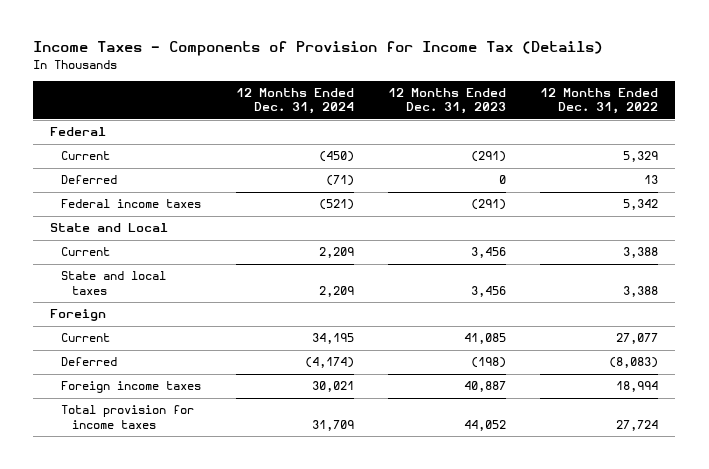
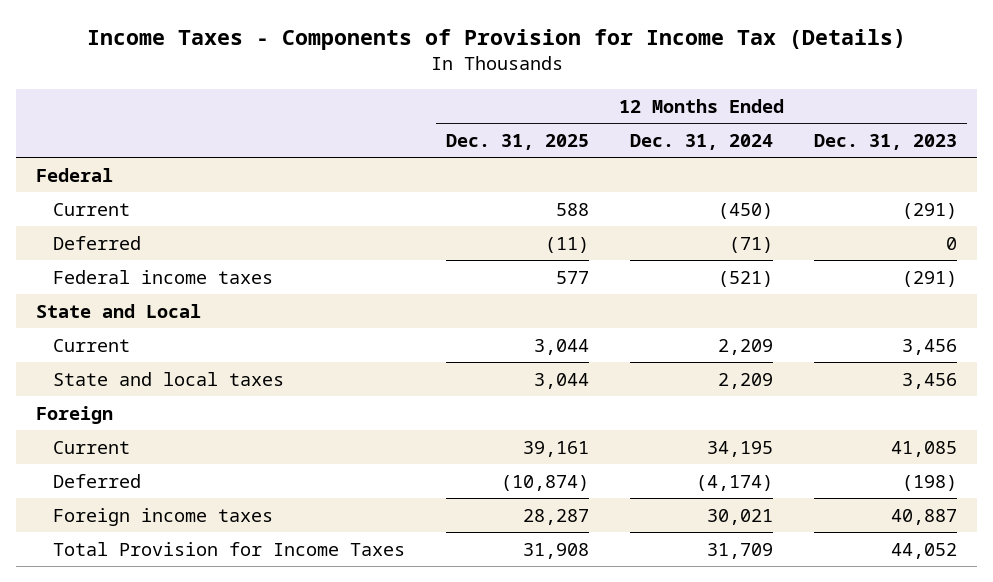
[540,88,659,115] 12 Months Ended Dec. 31, 2022 -> none
none -> [446,134,590,151] Dec. 31, 2025
[61,405,195,429] Total provision for income taxes -> [53,541,406,556] Total Provision for Income Taxes

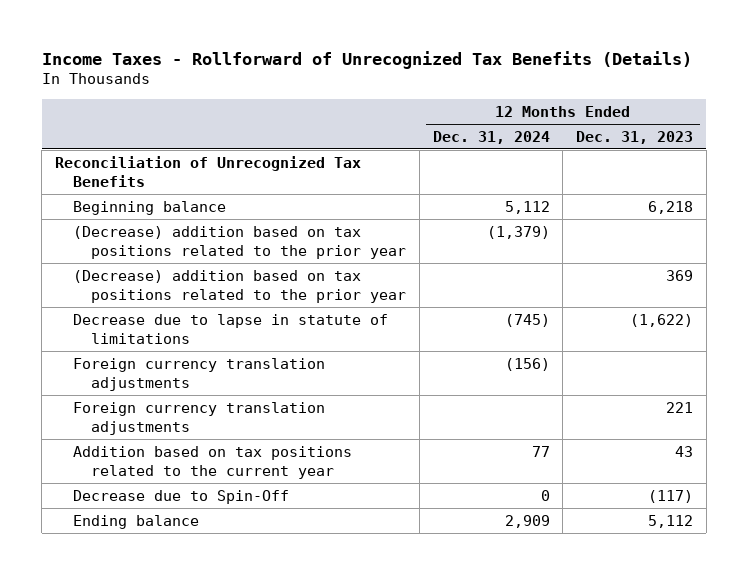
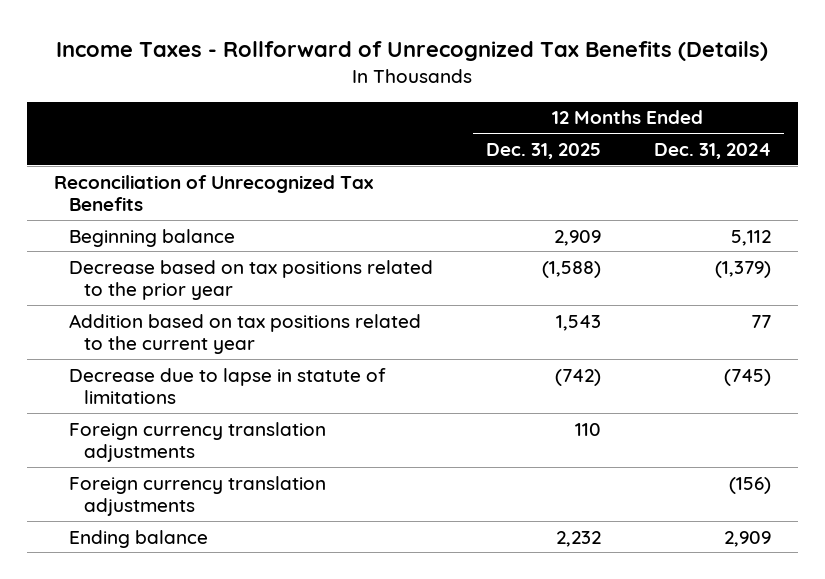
[576,130,694,144] Dec. 31, 2023 -> none
none -> [485,142,601,159] Dec. 31, 2025
[73,269,407,303] (Decrease) addition based on tax positions related to the prior year -> none
[73,225,407,259] (Decrease) addition based on tax positions related to the prior year -> [68,259,433,301] Decrease based on tax positions related to the prior year
[73,445,353,479] Addition based on tax positions related to the current year -> [68,313,421,355] Addition based on tax positions related to the current year
[73,489,290,504] Decrease due to Spin-Off -> none
[73,357,326,391] Foreign currency translation adjustments -> [68,475,326,517] Foreign currency translation adjustments

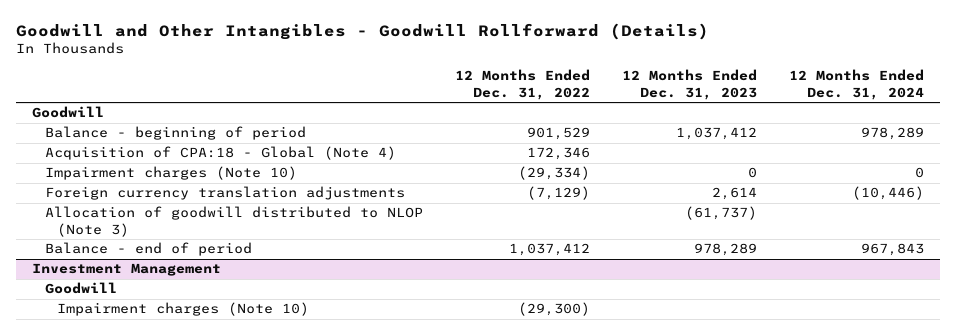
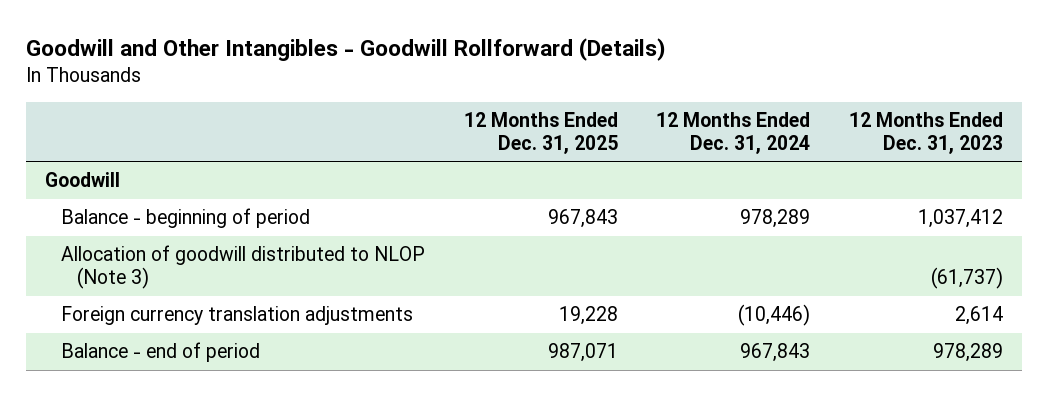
[454,69,590,100] 12 Months Ended Dec. 31, 2022 -> none
none -> [463,112,618,154] 12 Months Ended Dec. 31, 2025
[44,146,396,161] Acquisition of CPA:18 - Global (Note 4) -> none
[44,166,297,181] Impairment charges (Note 10) -> none
[44,186,405,201] Foreign currency translation adjustments -> [61,306,414,326] Foreign currency translation adjustments
[32,263,222,277] Investment Management -> none
[44,282,117,295] Goodwill -> none
[57,302,310,317] Impairment charges (Note 10) -> none

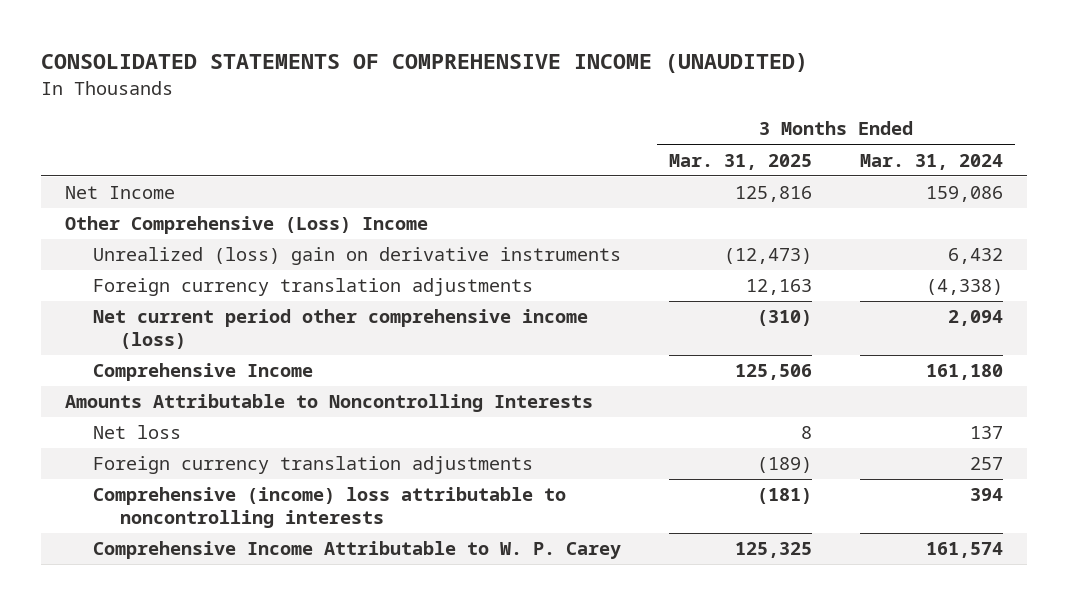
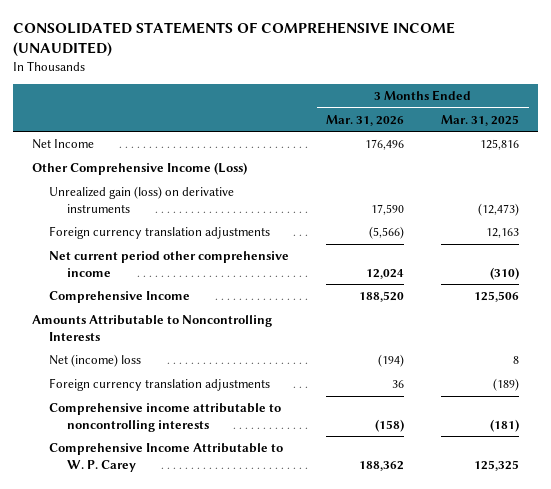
[859,153,1003,170] Mar. 31, 2024 -> none
none -> [326,114,405,126] Mar. 31, 2026
[64,216,428,235] Other Comprehensive (Loss) Income -> [31,162,247,176] Other Comprehensive Income (Loss)
[92,247,621,266] Unrealized (loss) gain on derivative instruments -> [49,186,235,213] Unrealized gain (loss) on derivative instruments
[92,309,588,349] Net current period other comprehensive income (loss) -> [49,251,290,277] Net current period other comprehensive income
[92,425,181,440] Net loss -> [49,354,142,368] Net (income) loss
[92,487,566,528] Comprehensive (income) loss attributable to noncontrolling interests -> [49,403,282,432] Comprehensive income attributable to noncontrolling interests

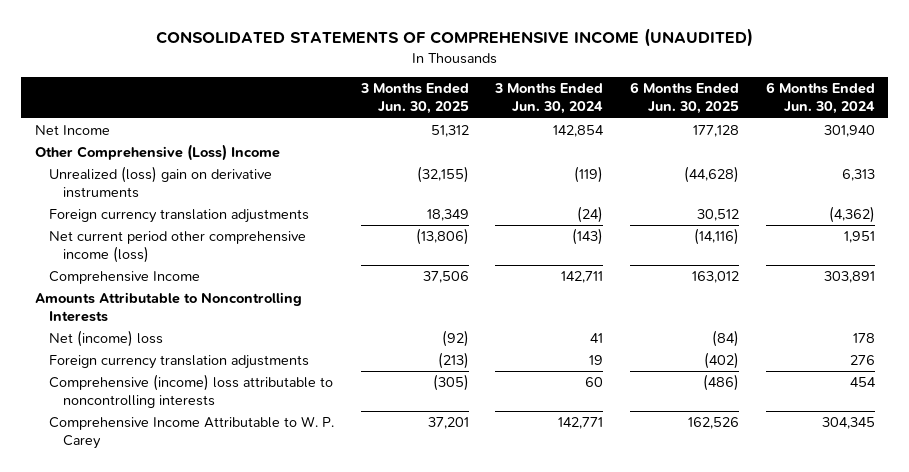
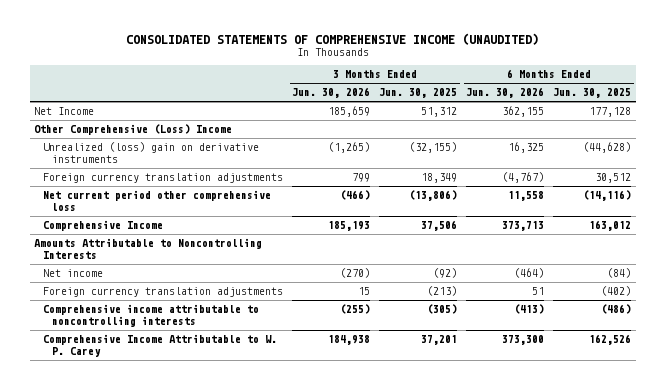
[494,83,604,115] 3 Months Ended Jun. 30, 2024 -> none
[765,82,875,115] 6 Months Ended Jun. 30, 2024 -> none
none -> [292,87,371,99] Jun. 30, 2026
none -> [466,87,545,99] Jun. 30, 2026
[48,230,306,264] Net current period other comprehensive income (loss) -> [43,190,272,211] Net current period other comprehensive loss
[48,329,163,347] Net (income) loss -> [43,269,104,278] Net income
[48,373,333,409] Comprehensive (income) loss attributable to noncontrolling interests -> [43,304,260,327] Comprehensive income attributable to noncontrolling interests

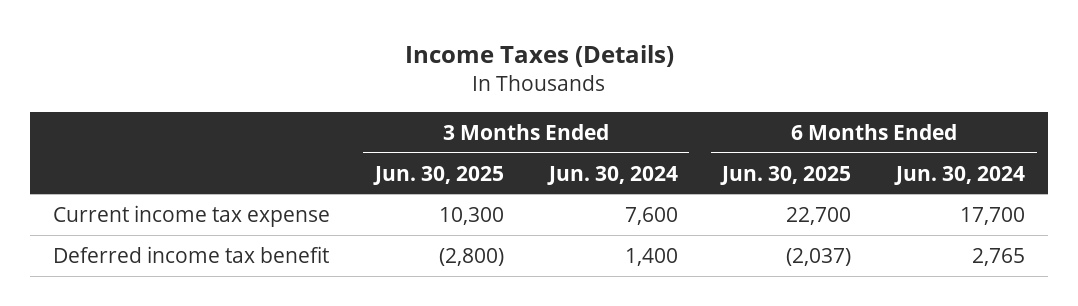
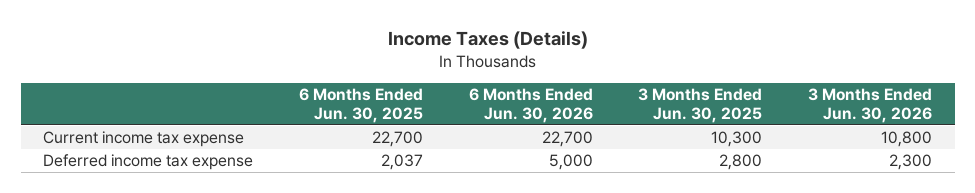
[546,165,678,185] Jun. 30, 2024 -> none
[894,165,1026,185] Jun. 30, 2024 -> none
none -> [468,88,593,123] 6 Months Ended Jun. 30, 2026
none -> [807,88,932,123] 3 Months Ended Jun. 30, 2026
[52,245,329,263] Deferred income tax benefit -> [43,154,254,171] Deferred income tax expense
[438,247,504,266] (2,800) -> [719,154,763,171] 2,800
[786,247,852,266] (2,037) -> [380,154,423,171] 2,037

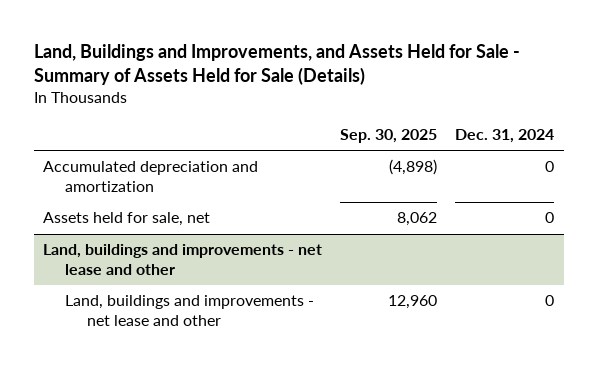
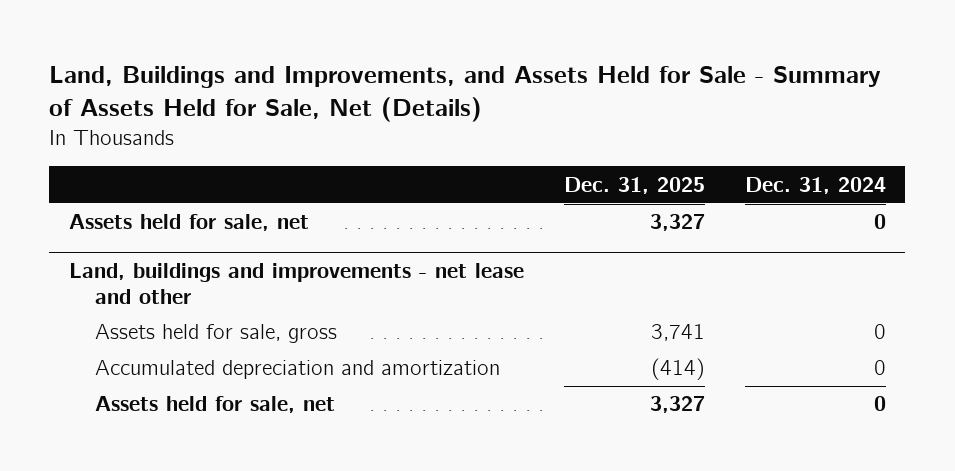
[33,43,520,85] Land, Buildings and Improvements, and Assets Held for Sale - Summary of Assets Held for Sale (Details) -> [49,65,882,122] Land, Buildings and Improvements, and Assets Held for Sale - Summary of Assets Held for Sale, Net (Details)
[340,128,438,143] Sep. 30, 2025 -> none
none -> [563,176,705,194] Dec. 31, 2025
[42,161,258,192] Accumulated depreciation and amortization -> none
[64,295,314,326] Land, buildings and improvements - net lease and other -> [94,324,337,344] Assets held for sale, gross
none -> [94,360,500,380] Accumulated depreciation and amortization
none -> [94,396,335,414] Assets held for sale, net

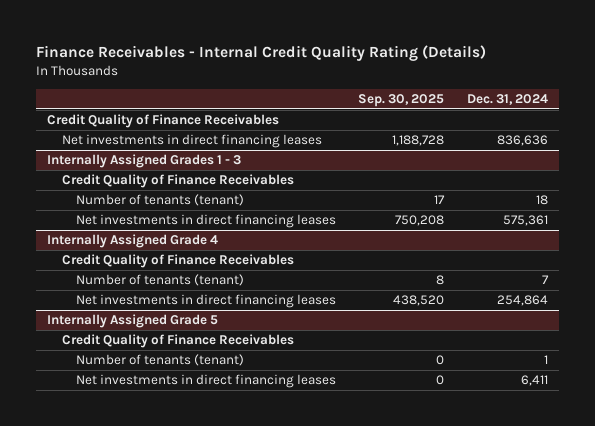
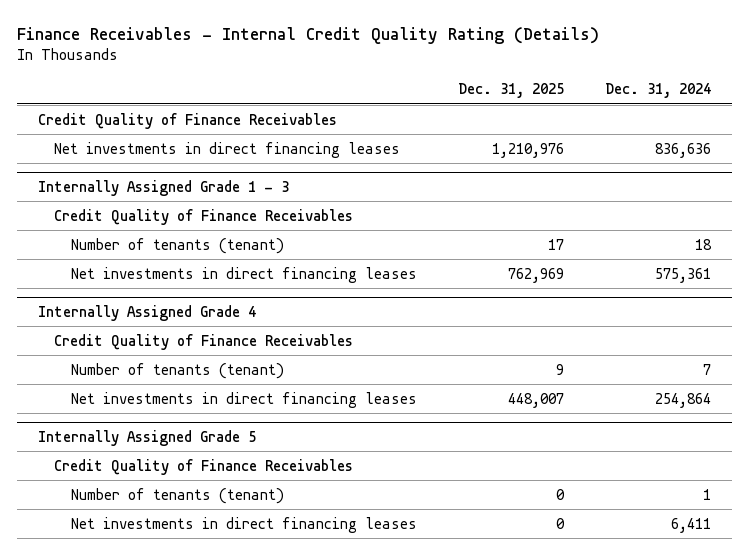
[358,94,445,108] Sep. 30, 2025 -> none
none -> [458,83,565,99] Dec. 31, 2025
[47,154,242,169] Internally Assigned Grades 1 - 3 -> [37,179,289,196] Internally Assigned Grade 1 - 3

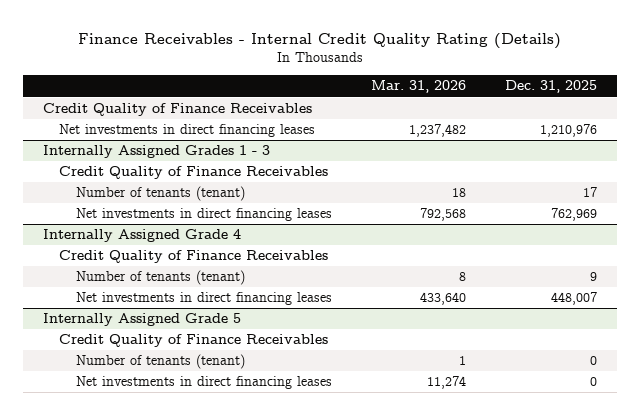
[605,83,712,99] Dec. 31, 2024 -> none
none -> [371,80,467,94] Mar. 31, 2026
[37,179,289,196] Internally Assigned Grade 1 - 3 -> [43,145,271,159] Internally Assigned Grades 1 - 3

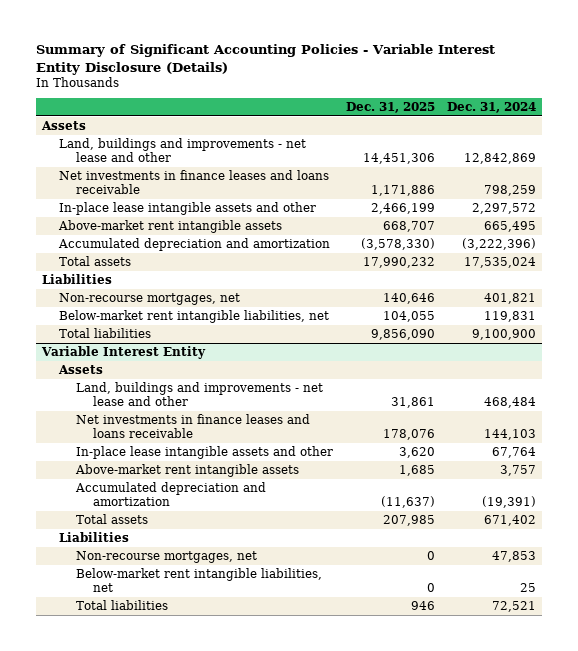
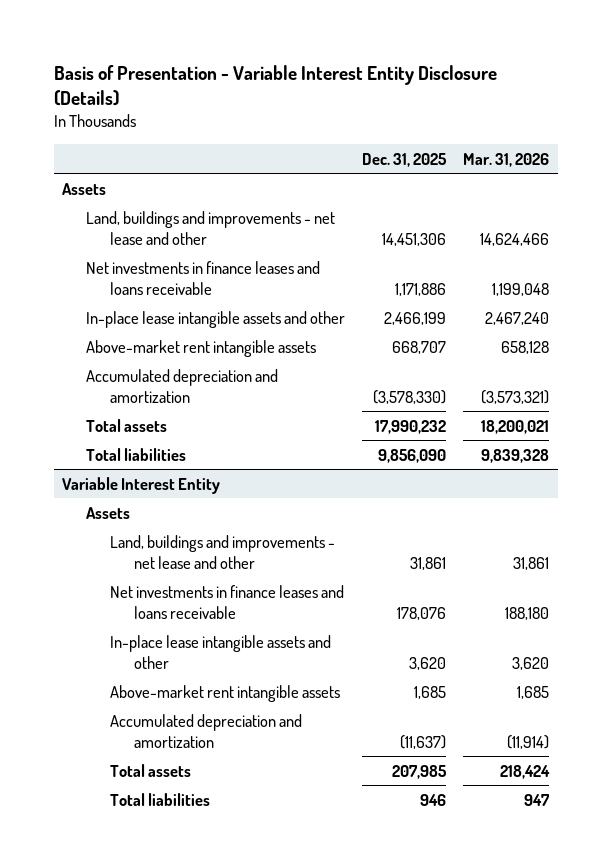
[36,43,496,75] Summary of Significant Accounting Policies - Variable Interest Entity Disclosure (Details) -> [53,64,497,107] Basis of Presentation - Variable Interest Entity Disclosure (Details)
[446,102,536,114] Dec. 31, 2024 -> none
none -> [463,152,550,167] Mar. 31, 2026
[42,274,113,285] Liabilities -> none
[59,293,241,306] Non-recourse mortgages, net -> none
[59,310,330,324] Below-market rent intangible liabilities, net -> none
[59,532,130,543] Liabilities -> none
[76,551,258,564] Non-recourse mortgages, net -> none
[76,568,323,592] Below-market rent intangible liabilities, net -> none

